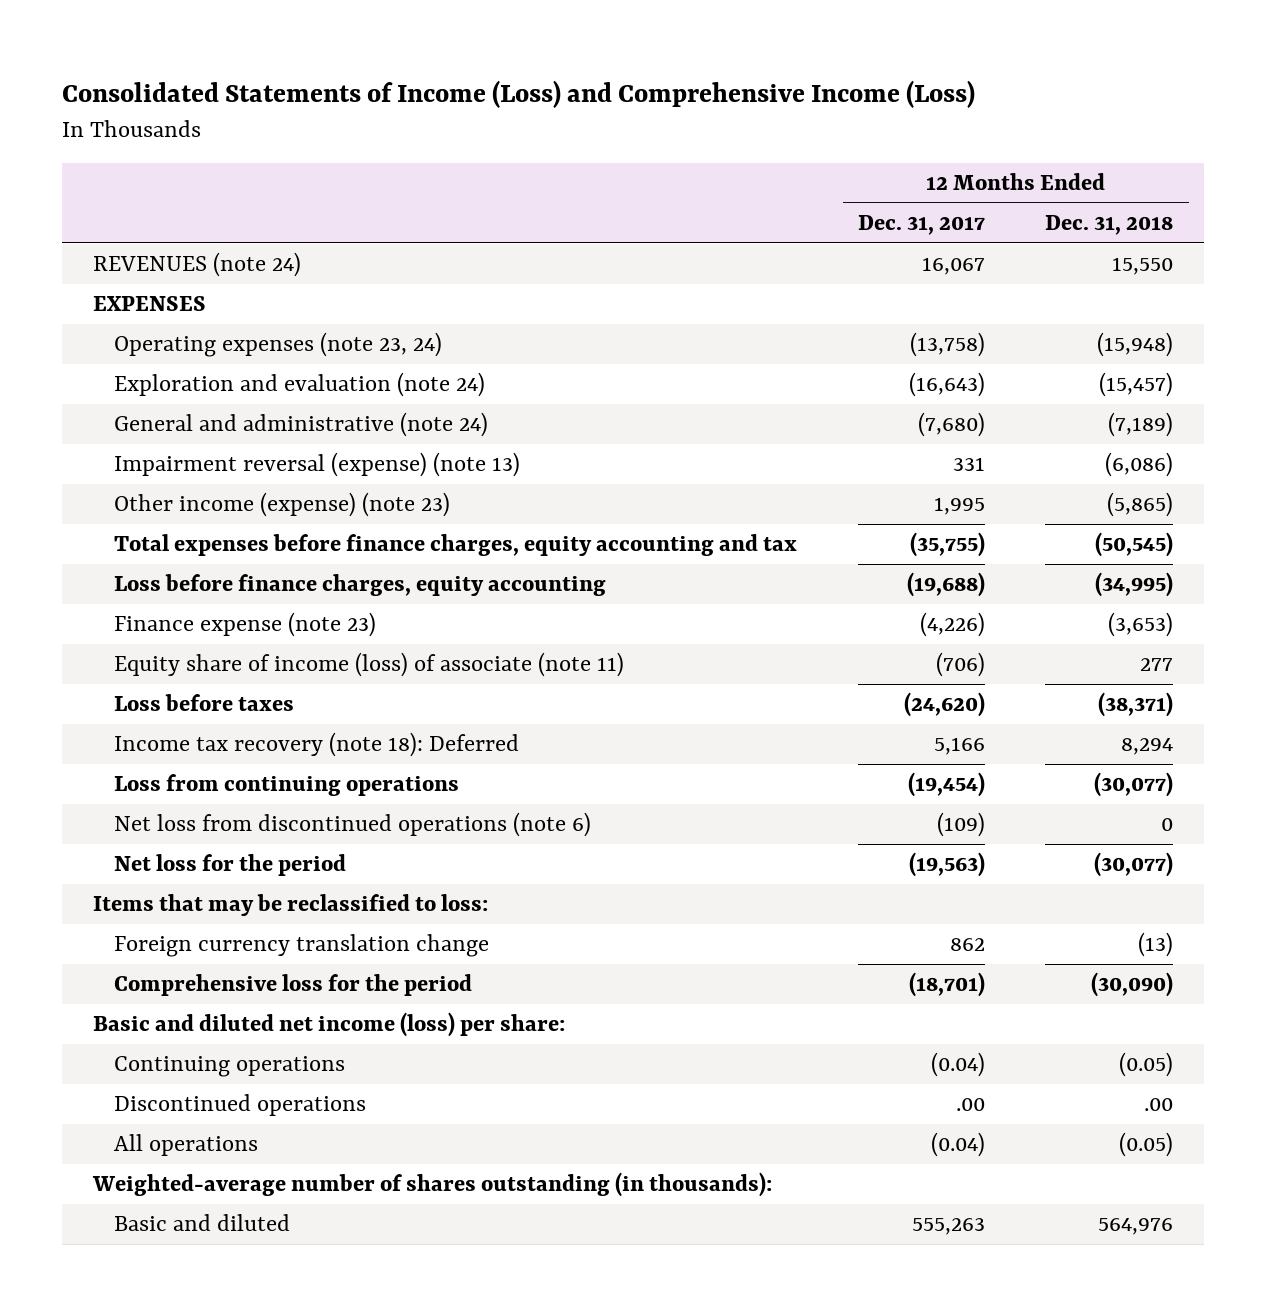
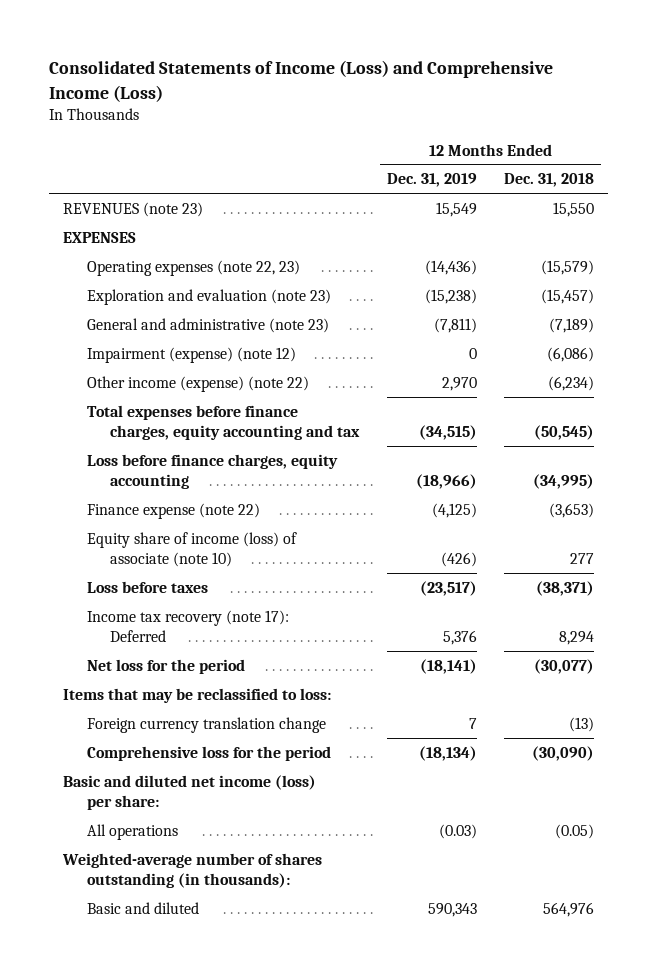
[857,214,985,235] Dec. 31, 2017 -> none
none -> [386,173,477,188] Dec. 31, 2019
[92,252,301,278] REVENUES (note 24) -> [63,201,204,217] REVENUES (note 23)
[114,332,443,358] Operating expenses (note 23, 24) -> [86,259,300,276] Operating expenses (note 22, 23)
[1097,332,1174,358] (15,948) -> [541,259,595,275] (15,579)
[114,372,486,398] Exploration and evaluation (note 24) -> [86,288,331,305] Exploration and evaluation (note 23)
[114,412,489,438] General and administrative (note 24) -> [86,317,329,333] General and administrative (note 23)
[114,452,521,478] Impairment reversal (expense) (note 13) -> [86,346,296,363] Impairment (expense) (note 12)
[114,492,451,518] Other income (expense) (note 23) -> [86,375,309,392] Other income (expense) (note 22)
[1107,492,1174,518] (5,865) -> [548,375,595,391] (6,234)
[114,612,377,638] Finance expense (note 23) -> [86,502,260,519] Finance expense (note 22)
[114,652,625,678] Equity share of income (loss) of associate (note 11) -> [86,531,297,568] Equity share of income (loss) of associate (note 10)
[114,774,460,797] Loss from continuing operations -> none
[114,812,592,838] Net loss from discontinued operations (note 6) -> none
[114,732,520,758] Income tax recovery (note 18): Deferred -> [86,609,289,643] Income tax recovery (note 17): Deferred
[114,1056,346,1078] Continuing operations -> none
[114,1094,367,1117] Discontinued operations -> none

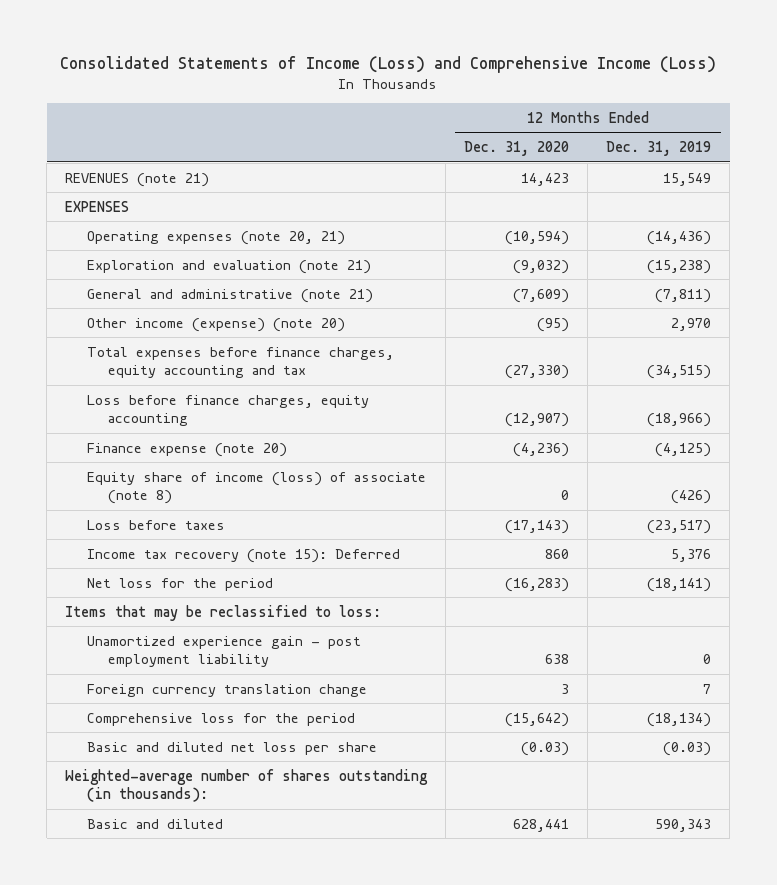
[504,173,595,188] Dec. 31, 2018 -> none
none -> [464,141,570,157] Dec. 31, 2020
[63,201,204,217] REVENUES (note 23) -> [65,172,210,187] REVENUES (note 21)
[86,346,296,363] Impairment (expense) (note 12) -> none
[86,259,300,276] Operating expenses (note 22, 23) -> [86,230,345,245] Operating expenses (note 20, 21)
[86,288,331,305] Exploration and evaluation (note 23) -> [86,259,371,274] Exploration and evaluation (note 21)
[86,317,329,333] General and administrative (note 23) -> [86,288,373,303] General and administrative (note 21)
[86,375,309,392] Other income (expense) (note 22) -> [86,317,345,332] Other income (expense) (note 20)
[86,502,260,519] Finance expense (note 22) -> [86,442,287,457] Finance expense (note 20)
[86,531,297,568] Equity share of income (loss) of associate (note 10) -> [86,471,426,505] Equity share of income (loss) of associate (note 8)
[86,609,289,643] Income tax recovery (note 17): Deferred -> [86,548,400,563] Income tax recovery (note 15): Deferred
none -> [86,635,361,668] Unamortized experience gain - post employment liability
[63,774,317,811] Basic and diluted net income (loss) per share: -> none
[86,823,178,840] All operations -> [86,741,377,755] Basic and diluted net loss per share

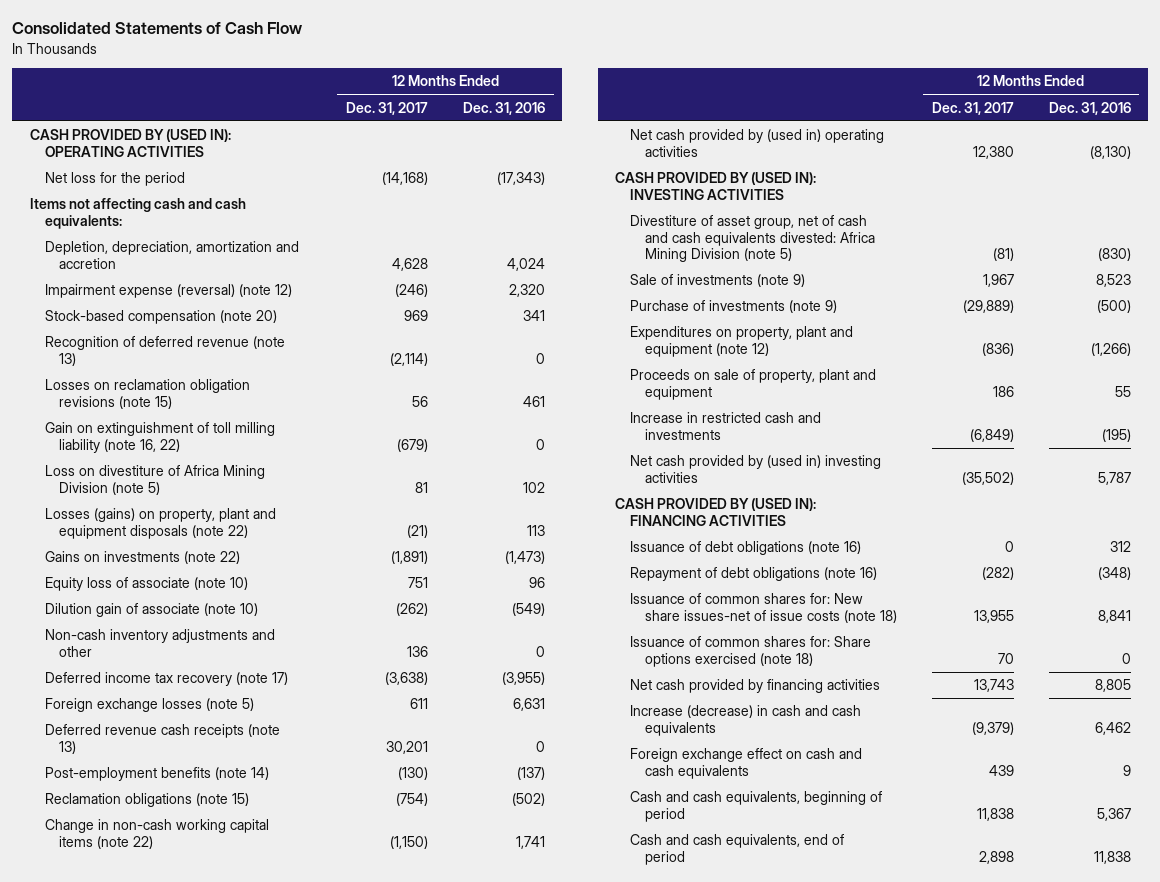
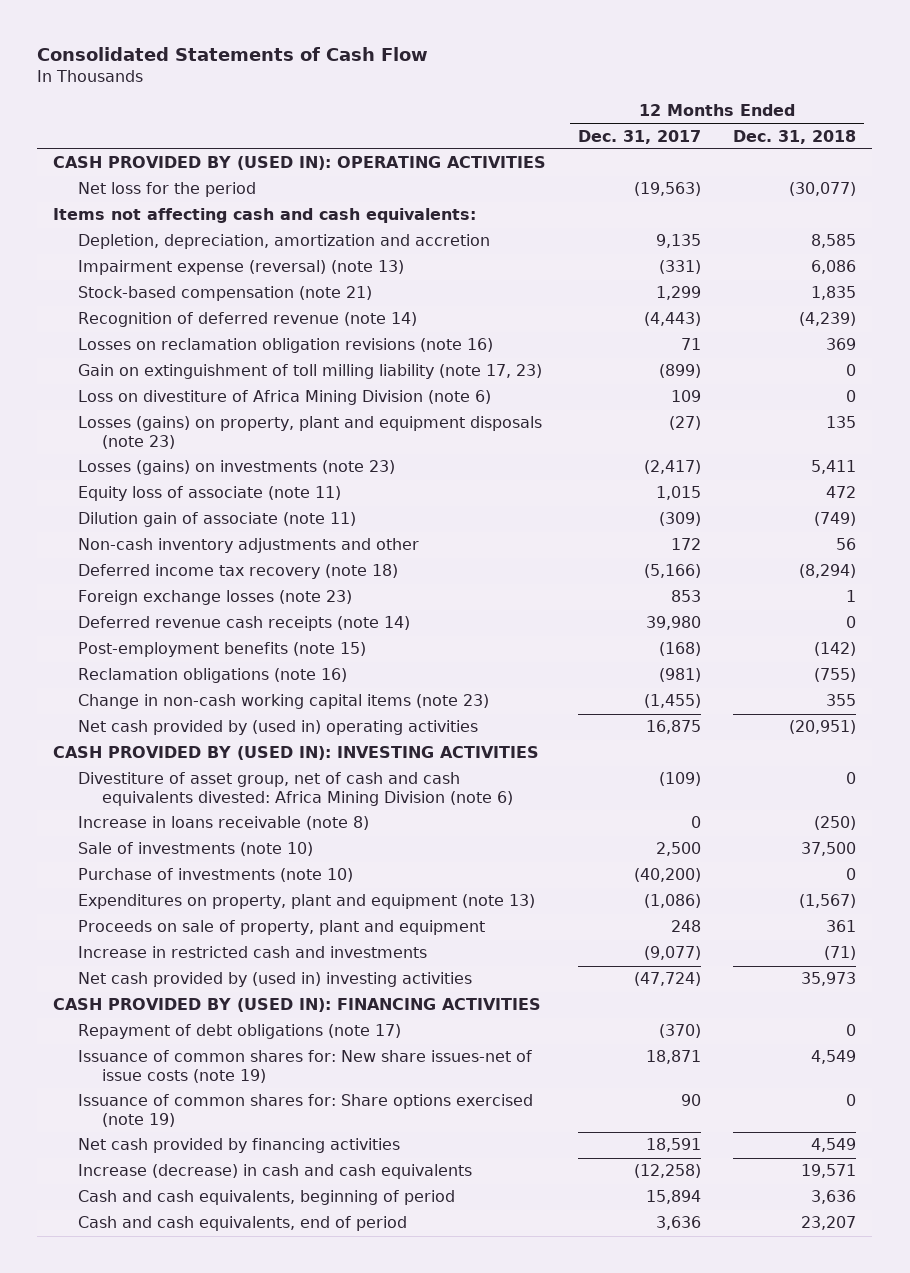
[463,101,546,115] Dec. 31, 2016 -> none
none -> [733,129,857,144] Dec. 31, 2018
[382,172,429,186] (14,168) -> [634,182,702,197] (19,563)
[392,257,429,271] 4,628 -> [656,234,702,249] 9,135
[44,284,292,299] Impairment expense (reversal) (note 12) -> [77,260,404,276] Impairment expense (reversal) (note 13)
[395,284,429,298] (246) -> [659,260,702,275] (331)
[44,310,277,325] Stock-based compensation (note 20) -> [77,286,372,302] Stock-based compensation (note 21)
[404,310,429,322] 969 -> [656,286,702,301] 1,299
[44,336,285,366] Recognition of deferred revenue (note 13) -> [77,312,417,328] Recognition of deferred revenue (note 14)
[390,352,429,366] (2,114) -> [644,312,702,327] (4,443)
[44,379,250,409] Losses on reclamation obligation revisions (note 15) -> [77,338,493,354] Losses on reclamation obligation revisions (note 16)
[412,395,429,407] 56 -> [681,338,702,351] 71
[44,422,275,453] Gain on extinguishment of toll milling liability (note 16, 22) -> [77,364,542,380] Gain on extinguishment of toll milling liability (note 17, 23)
[397,438,429,452] (679) -> [659,364,702,379] (899)
[44,465,265,495] Loss on divestiture of Africa Mining Division (note 5) -> [77,390,491,406] Loss on divestiture of Africa Mining Division (note 6)
[415,481,429,493] 81 -> [671,390,702,403] 109
[44,508,276,539] Losses (gains) on property, plant and equipment disposals (note 22) -> [77,416,542,449] Losses (gains) on property, plant and equipment disposals (note 23)
[407,524,429,538] (21) -> [669,416,702,431] (27)
[44,551,240,565] Gains on investments (note 22) -> [77,460,395,476] Losses (gains) on investments (note 23)
[391,551,429,565] (1,891) -> [644,460,702,475] (2,417)
[44,577,248,592] Equity loss of associate (note 10) -> [77,486,341,502] Equity loss of associate (note 11)
[408,577,429,589] 751 -> [656,486,702,501] 1,015
[44,603,258,618] Dilution gain of associate (note 10) -> [77,512,356,528] Dilution gain of associate (note 11)
[396,603,429,617] (262) -> [659,512,702,527] (309)
[407,645,429,657] 136 -> [671,538,702,551] 172
[44,672,288,687] Deferred income tax recovery (note 17) -> [77,564,398,580] Deferred income tax recovery (note 18)
[385,672,429,686] (3,638) -> [644,564,702,579] (5,166)
[44,698,254,713] Foreign exchange losses (note 5) -> [77,590,352,606] Foreign exchange losses (note 23)
[410,698,429,710] 611 -> [671,590,702,603] 853
[44,724,280,754] Deferred revenue cash receipts (note 13) -> [77,616,410,632] Deferred revenue cash receipts (note 14)
[386,740,429,754] 30,201 -> [646,616,702,631] 39,980
[44,767,269,782] Post-employment benefits (note 14) -> [77,642,366,658] Post-employment benefits (note 15)
[398,767,429,781] (130) -> [659,642,702,657] (168)
[44,793,249,808] Reclamation obligations (note 15) -> [77,668,347,684] Reclamation obligations (note 16)
[396,793,429,807] (754) -> [659,668,702,683] (981)
[44,819,269,849] Change in non-cash working capital items (note 22) -> [77,694,489,710] Change in non-cash working capital items (note 23)
[390,835,429,849] (1,150) -> [644,694,702,709] (1,455)
[972,145,1014,159] 12,380 -> [646,720,702,735] 16,875
[630,215,875,263] Divestiture of asset group, net of cash and cash equivalents divested: Africa Mining Division (note 5) -> [77,772,514,806] Divestiture of asset group, net of cash and cash equivalents divested: Africa Mining Division (note 6)
[992,248,1014,262] (81) -> [659,772,702,787] (109)
none -> [77,816,369,831] Increase in loans receivable (note 8)
[630,274,806,288] Sale of investments (note 9) -> [77,842,313,857] Sale of investments (note 10)
[982,274,1014,288] 1,967 -> [656,842,702,857] 2,500
[630,300,838,314] Purchase of investments (note 9) -> [77,868,353,883] Purchase of investments (note 10)
[962,300,1014,314] (29,889) -> [634,868,702,883] (40,200)
[630,326,854,357] Expenditures on property, plant and equipment (note 12) -> [77,894,535,910] Expenditures on property, plant and equipment (note 13)
[981,342,1014,356] (836) -> [644,894,702,909] (1,086)
[992,385,1014,397] 186 -> [671,920,702,933] 248
[969,428,1014,442] (6,849) -> [644,946,702,961] (9,077)
[961,471,1014,485] (35,502) -> [634,972,702,987] (47,724)
[630,541,862,556] Issuance of debt obligations (note 16) -> none
[630,748,863,779] Foreign exchange effect on cash and cash equivalents -> none
[630,567,878,582] Repayment of debt obligations (note 16) -> [77,1024,401,1040] Repayment of debt obligations (note 17)
[981,567,1014,581] (282) -> [659,1024,702,1039] (370)
[630,593,897,623] Issuance of common shares for: New share issues-net of issue costs (note 18) -> [77,1050,532,1083] Issuance of common shares for: New share issues-net of issue costs (note 19)
[973,609,1014,623] 13,955 -> [646,1050,702,1065] 18,871
[630,636,872,667] Issuance of common shares for: Share options exercised (note 18) -> [77,1094,533,1127] Issuance of common shares for: Share options exercised (note 19)
[997,652,1014,664] 70 -> [681,1094,702,1107] 90
[973,679,1014,693] 13,743 -> [646,1138,702,1153] 18,591
[971,721,1014,735] (9,379) -> [634,1164,702,1179] (12,258)
[976,807,1014,821] 11,838 -> [646,1190,702,1205] 15,894
[978,850,1014,864] 2,898 -> [656,1216,702,1231] 3,636

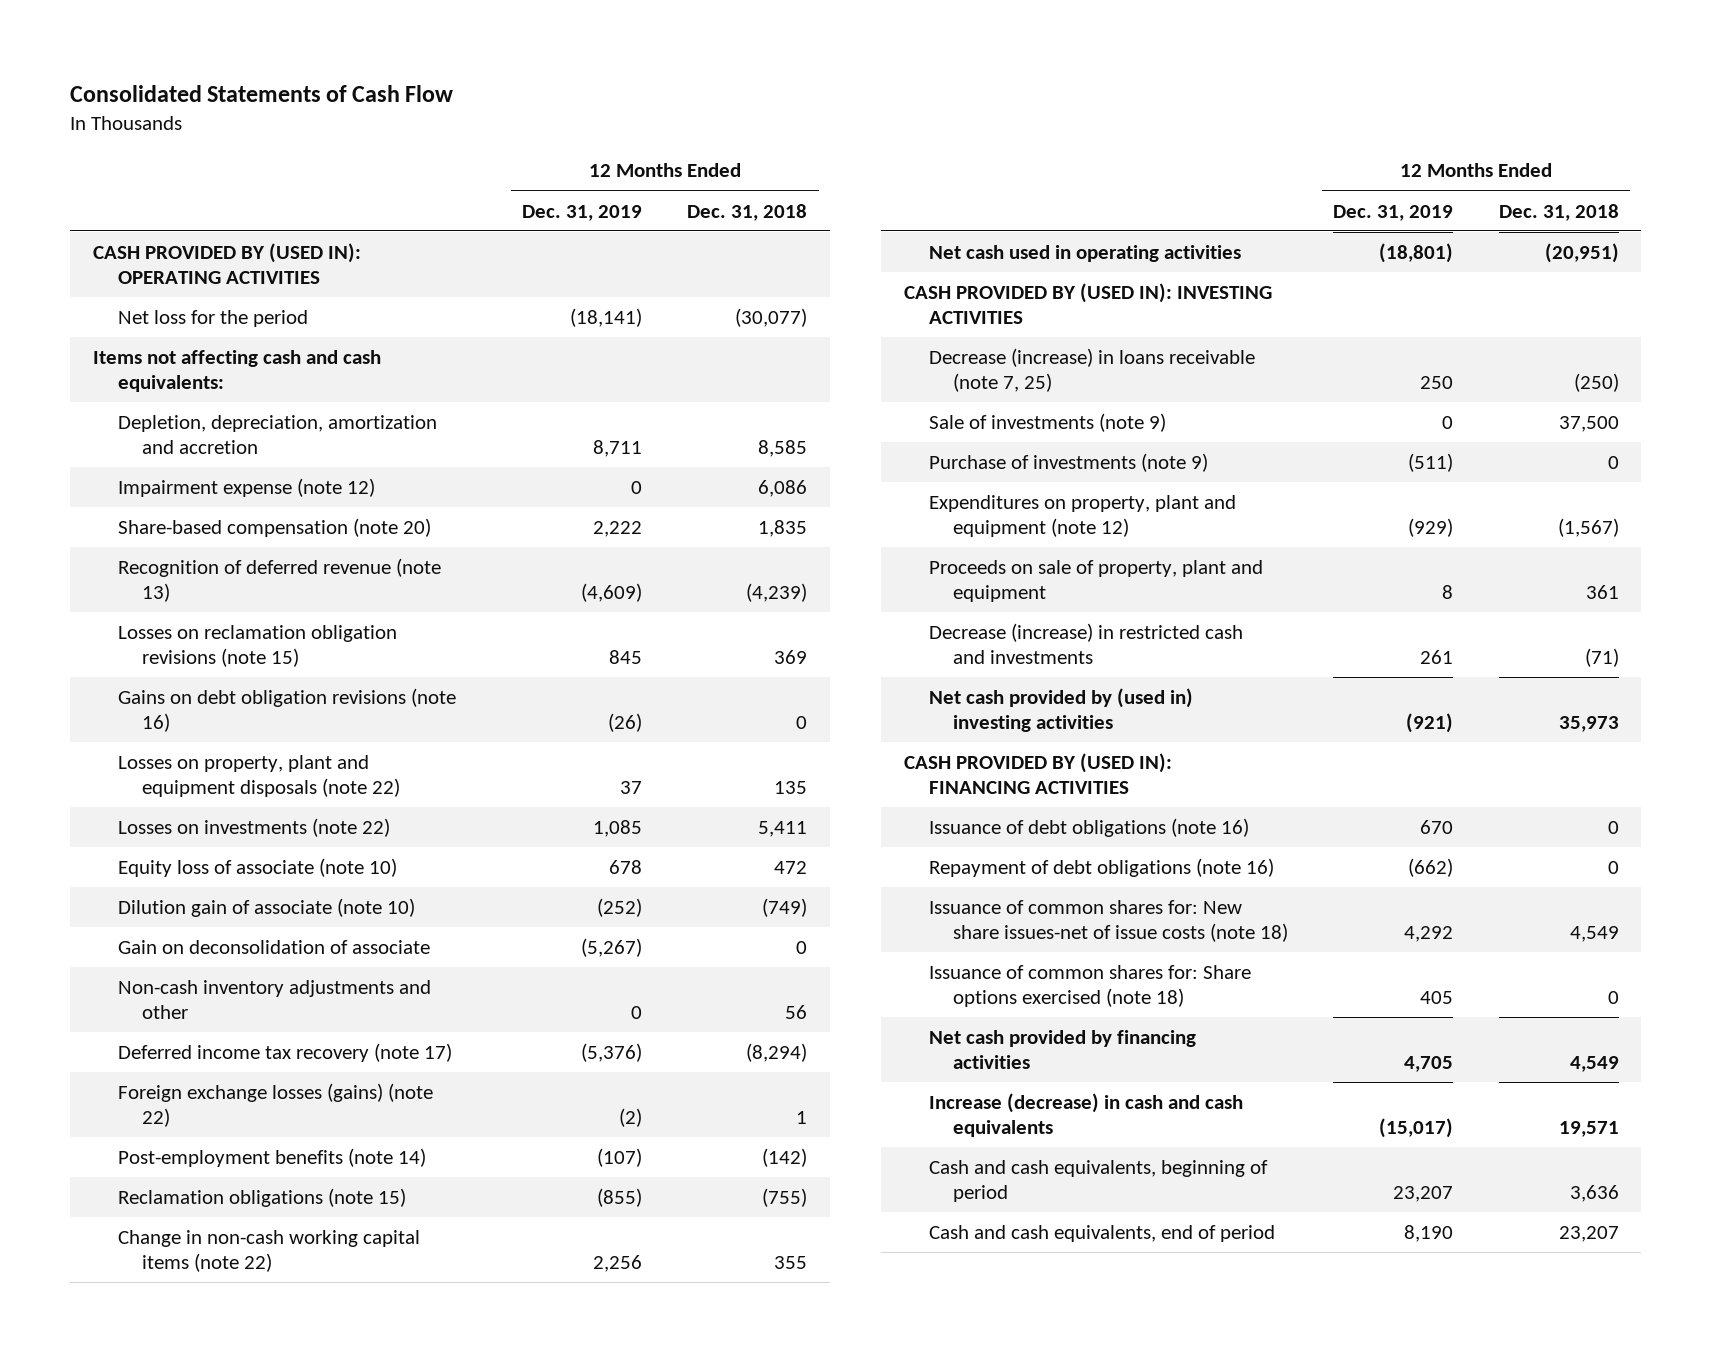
[578,129,702,144] Dec. 31, 2017 -> none
none -> [522,204,643,221] Dec. 31, 2019
[77,364,542,380] Gain on extinguishment of toll milling liability (note 17, 23) -> none
[77,390,491,406] Loss on divestiture of Africa Mining Division (note 6) -> none
[77,260,404,276] Impairment expense (reversal) (note 13) -> [117,477,375,497] Impairment expense (note 12)
[77,286,372,302] Stock-based compensation (note 21) -> [117,517,431,537] Share-based compensation (note 20)
[77,312,417,328] Recognition of deferred revenue (note 14) -> [117,557,441,602] Recognition of deferred revenue (note 13)
[77,338,493,354] Losses on reclamation obligation revisions (note 16) -> [117,624,397,667] Losses on reclamation obligation revisions (note 15)
none -> [117,687,456,732] Gains on debt obligation revisions (note 16)
[77,416,542,449] Losses (gains) on property, plant and equipment disposals (note 23) -> [117,754,401,797] Losses on property, plant and equipment disposals (note 22)
[77,460,395,476] Losses (gains) on investments (note 23) -> [117,817,390,837] Losses on investments (note 22)
[77,486,341,502] Equity loss of associate (note 11) -> [117,857,397,877] Equity loss of associate (note 10)
[77,512,356,528] Dilution gain of associate (note 11) -> [117,897,415,917] Dilution gain of associate (note 10)
none -> [117,939,430,954] Gain on deconsolidation of associate
[77,616,410,632] Deferred revenue cash receipts (note 14) -> none
[77,564,398,580] Deferred income tax recovery (note 18) -> [117,1042,452,1062] Deferred income tax recovery (note 17)
[77,590,352,606] Foreign exchange losses (note 23) -> [117,1082,433,1127] Foreign exchange losses (gains) (note 22)
[77,642,366,658] Post-employment benefits (note 15) -> [117,1147,426,1167] Post-employment benefits (note 14)
[77,668,347,684] Reclamation obligations (note 16) -> [117,1187,406,1207] Reclamation obligations (note 15)
[77,694,489,710] Change in non-cash working capital items (note 23) -> [117,1229,420,1272] Change in non-cash working capital items (note 22)
[77,720,478,736] Net cash provided by (used in) operating activities -> [928,244,1241,262] Net cash used in operating activities
[77,772,514,806] Divestiture of asset group, net of cash and cash equivalents divested: Africa Mining Division (note 6) -> none
[77,816,369,831] Increase in loans receivable (note 8) -> [928,347,1255,392] Decrease (increase) in loans receivable (note 7, 25)
[77,842,313,857] Sale of investments (note 10) -> [928,412,1166,432] Sale of investments (note 9)
[77,868,353,883] Purchase of investments (note 10) -> [928,452,1208,472] Purchase of investments (note 9)
[77,894,535,910] Expenditures on property, plant and equipment (note 13) -> [928,494,1236,537] Expenditures on property, plant and equipment (note 12)
[77,946,427,959] Increase in restricted cash and investments -> [928,622,1243,664] Decrease (increase) in restricted cash and investments
none -> [928,817,1249,837] Issuance of debt obligations (note 16)
[77,1024,401,1040] Repayment of debt obligations (note 17) -> [928,857,1274,877] Repayment of debt obligations (note 16)
[77,1050,532,1083] Issuance of common shares for: New share issues-net of issue costs (note 19) -> [928,899,1289,942] Issuance of common shares for: New share issues-net of issue costs (note 18)
[77,1094,533,1127] Issuance of common shares for: Share options exercised (note 19) -> [928,964,1251,1007] Issuance of common shares for: Share options exercised (note 18)

